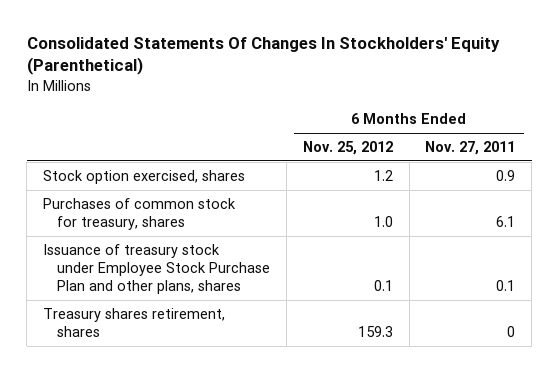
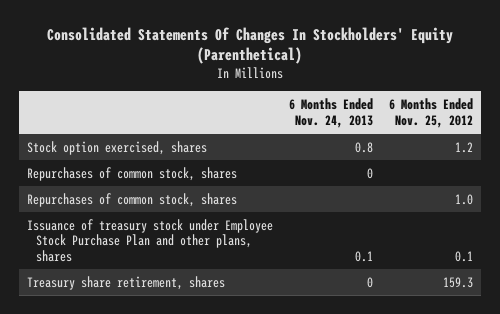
[425,141,516,156] Nov. 27, 2011 -> none
none -> [288,98,373,128] 6 Months Ended Nov. 24, 2013
none -> [26,166,237,181] Repurchases of common stock, shares
[43,197,237,231] Purchases of common stock for treasury, shares -> [26,192,237,207] Repurchases of common stock, shares
[43,307,226,338] Treasury shares retirement, shares -> [26,275,225,290] Treasury share retirement, shares

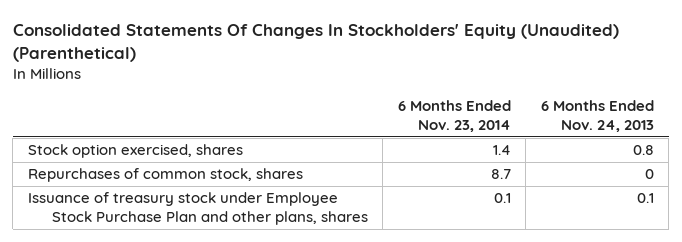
[46,26,453,65] Consolidated Statements Of Changes In Stockholders' Equity (Parenthetical) -> [12,23,619,62] Consolidated Statements Of Changes In Stockholders' Equity (Unaudited) (Parenthetical)
[388,98,473,128] 6 Months Ended Nov. 25, 2012 -> none
none -> [397,99,511,132] 6 Months Ended Nov. 23, 2014
[26,192,237,207] Repurchases of common stock, shares -> none
[26,275,225,290] Treasury share retirement, shares -> none

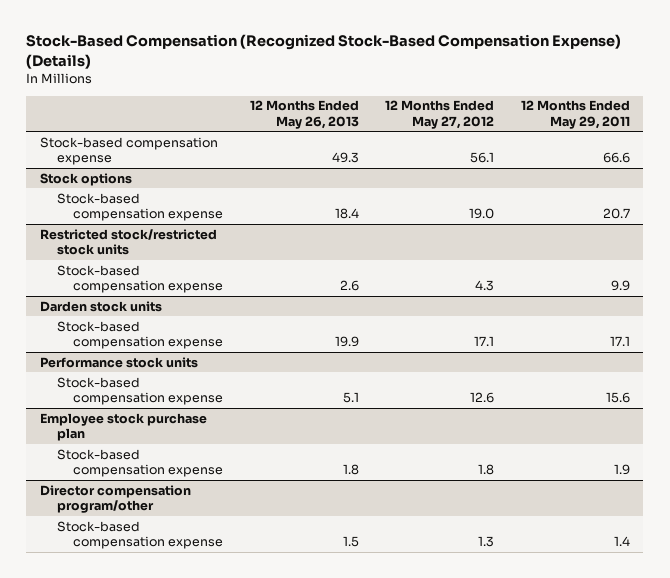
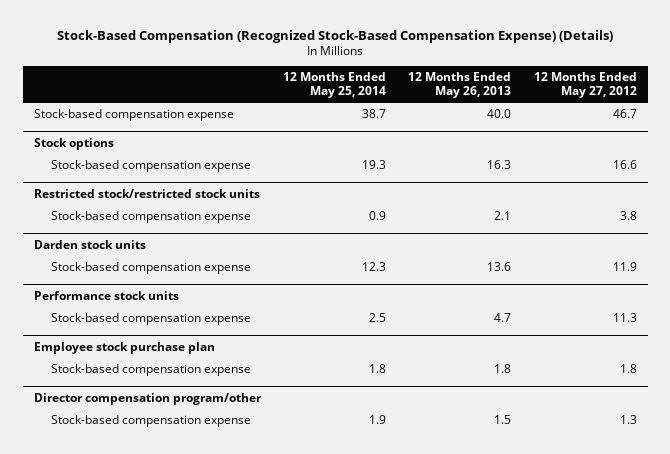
[521,100,631,129] 12 Months Ended May 29, 2011 -> none
none -> [282,72,386,99] 12 Months Ended May 25, 2014
[331,152,359,164] 49.3 -> [487,108,512,118] 40.0
[470,152,495,164] 56.1 -> [612,108,637,118] 46.7
[334,208,359,220] 18.4 -> [487,159,512,169] 16.3
[469,208,495,220] 19.0 -> [612,159,637,169] 16.6
[339,280,359,292] 2.6 -> [494,210,512,220] 2.1
[475,280,495,292] 4.3 -> [619,210,637,220] 3.8
[334,336,359,348] 19.9 -> [487,261,512,271] 13.6
[474,336,495,347] 17.1 -> [612,261,637,271] 11.9
[342,392,359,404] 5.1 -> [494,312,512,322] 4.7
[470,392,495,404] 12.6 -> [612,312,637,322] 11.3

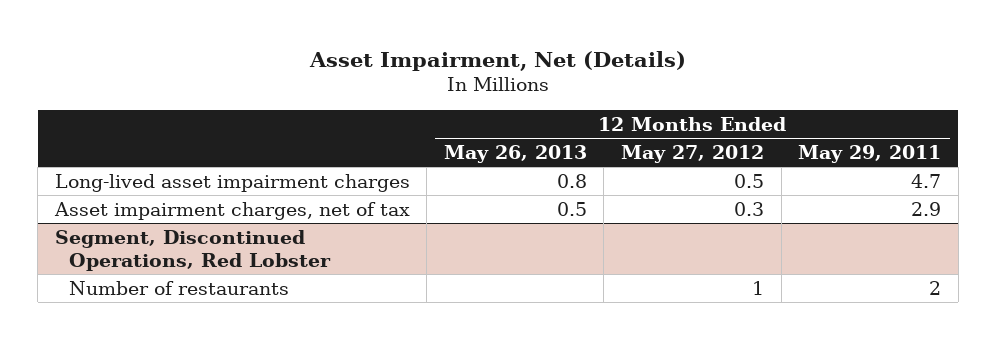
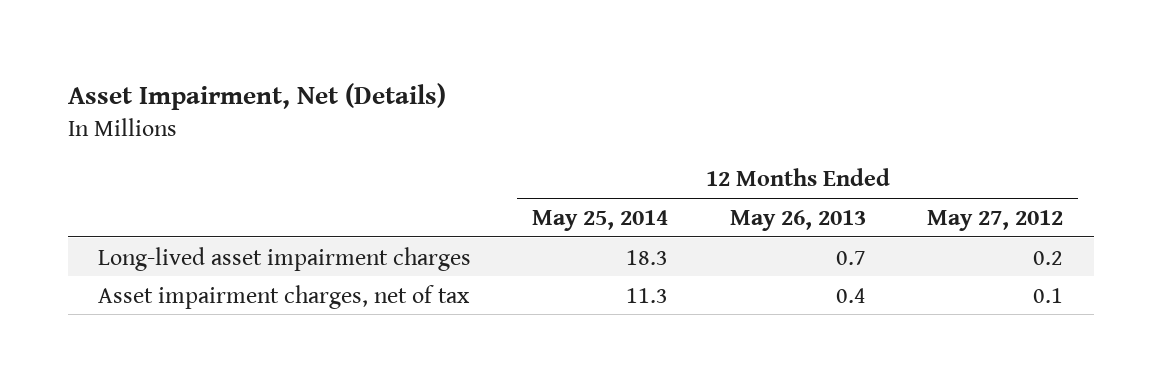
[798,145,942,164] May 29, 2011 -> none
none -> [532,209,669,231] May 25, 2014
[54,229,331,271] Segment, Discontinued Operations, Red Lobster -> none
[68,280,289,295] Number of restaurants -> none
[556,173,587,188] 0.8 -> [835,250,866,265] 0.7
[733,173,764,188] 0.5 -> [1032,250,1063,265] 0.2
[556,201,587,216] 0.5 -> [835,287,866,303] 0.4
[733,201,764,216] 0.3 -> [1032,287,1063,303] 0.1

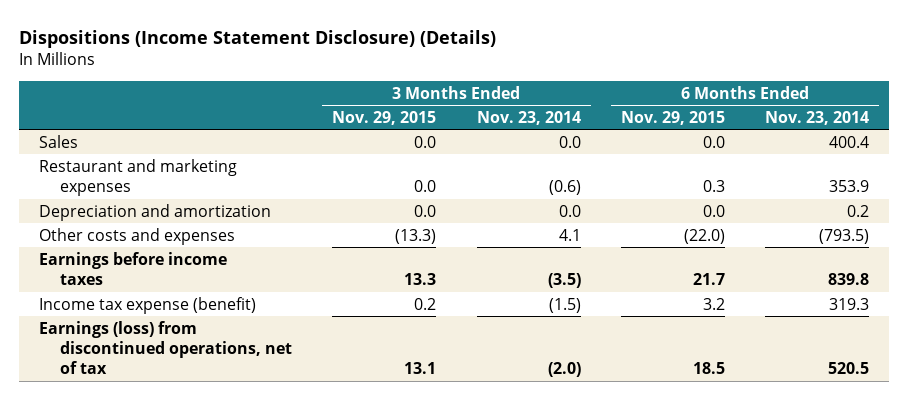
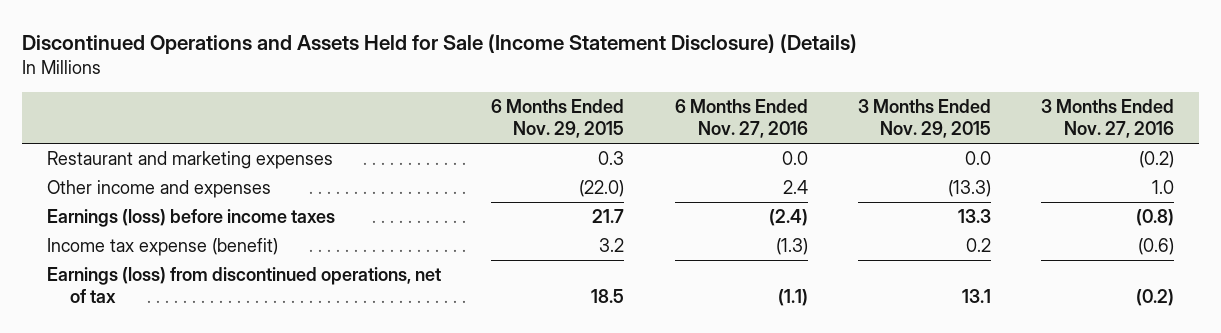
[19,29,497,48] Dispositions (Income Statement Disclosure) (Details) -> [22,33,858,54] Discontinued Operations and Assets Held for Sale (Income Statement Disclosure) (Details)
[476,110,581,125] Nov. 23, 2014 -> none
[765,110,870,125] Nov. 23, 2014 -> none
none -> [674,99,808,138] 6 Months Ended Nov. 27, 2016
none -> [1041,99,1175,138] 3 Months Ended Nov. 27, 2016
[39,134,79,148] Sales -> none
[39,203,272,221] Depreciation and amortization -> none
[39,227,236,245] Other costs and expenses -> [47,180,272,199] Other income and expenses
[39,251,228,286] Earnings before income taxes -> [47,209,336,228] Earnings (loss) before income taxes

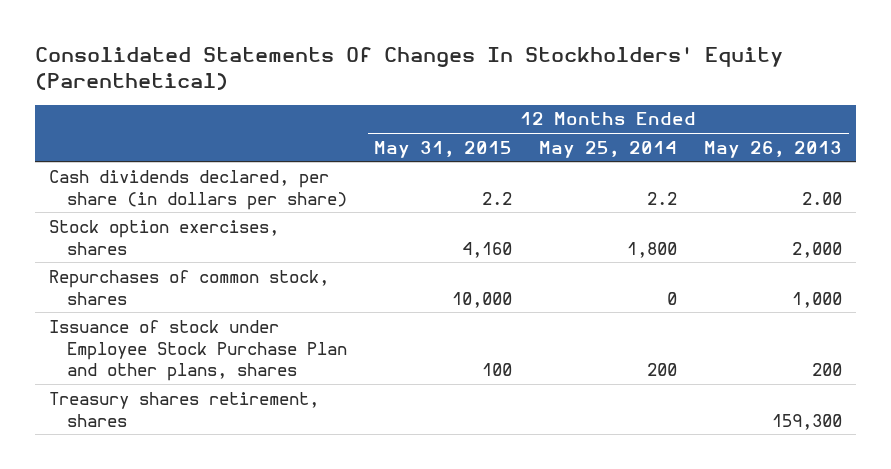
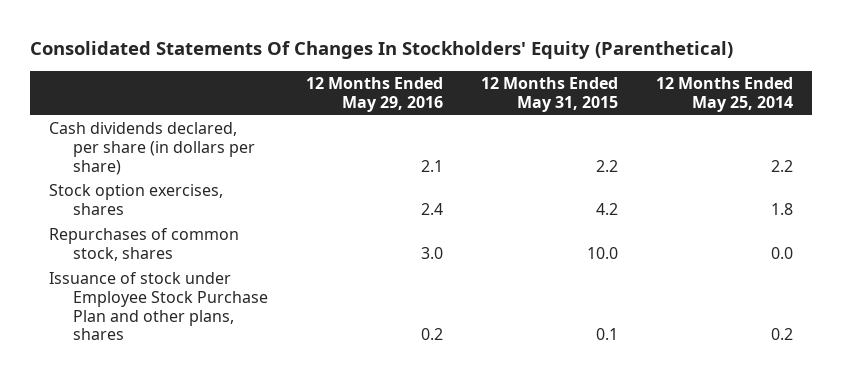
[704,140,843,158] May 26, 2013 -> none
none -> [305,77,443,112] 12 Months Ended May 29, 2016
[48,391,319,427] Treasury shares retirement, shares -> none
[462,241,513,258] 4,160 -> [595,203,618,216] 4.2
[627,241,678,258] 1,800 -> [770,203,793,216] 1.8
[452,291,513,308] 10,000 -> [586,247,618,260] 10.0
[667,291,678,305] 0 -> [770,247,793,260] 0.0
[482,363,513,377] 100 -> [595,328,618,341] 0.1
[647,363,678,377] 200 -> [770,328,793,341] 0.2

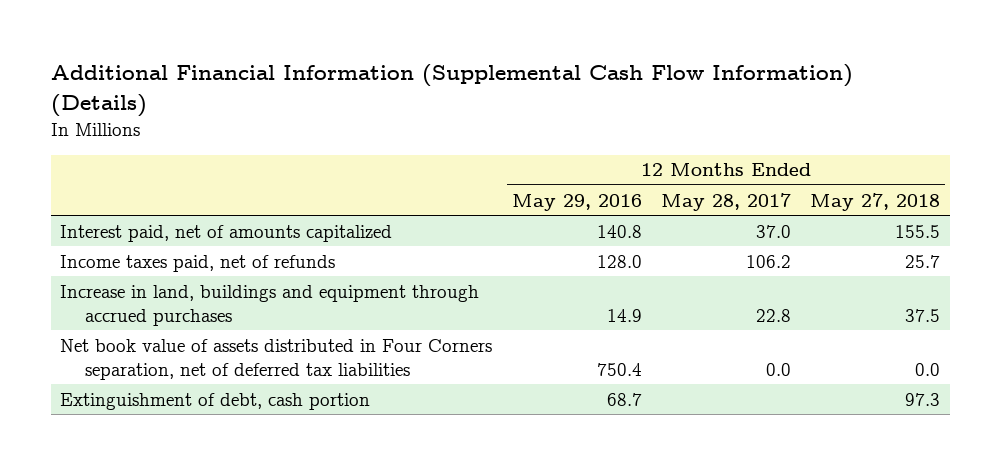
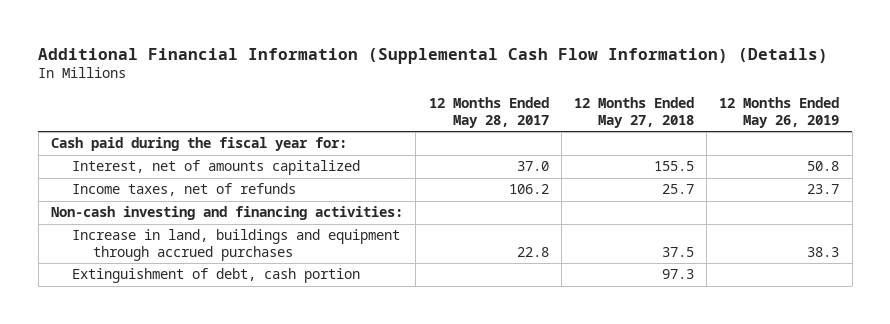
[511,193,642,211] May 29, 2016 -> none
none -> [719,97,840,128] 12 Months Ended May 26, 2019
none -> [51,137,348,152] Cash paid during the fiscal year for:
[60,224,393,242] Interest paid, net of amounts capitalized -> [72,160,361,176] Interest, net of amounts capitalized
[60,254,336,272] Income taxes paid, net of refunds -> [72,183,297,197] Income taxes, net of refunds
none -> [51,206,404,221] Non-cash investing and financing activities:
[60,338,493,380] Net book value of assets distributed in Four Corners separation, net of deferred tax liabilities -> none

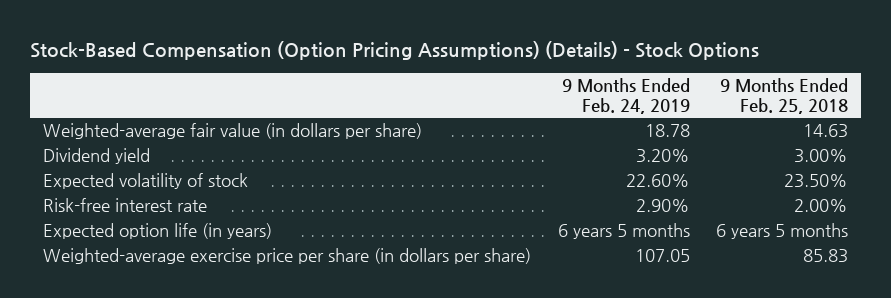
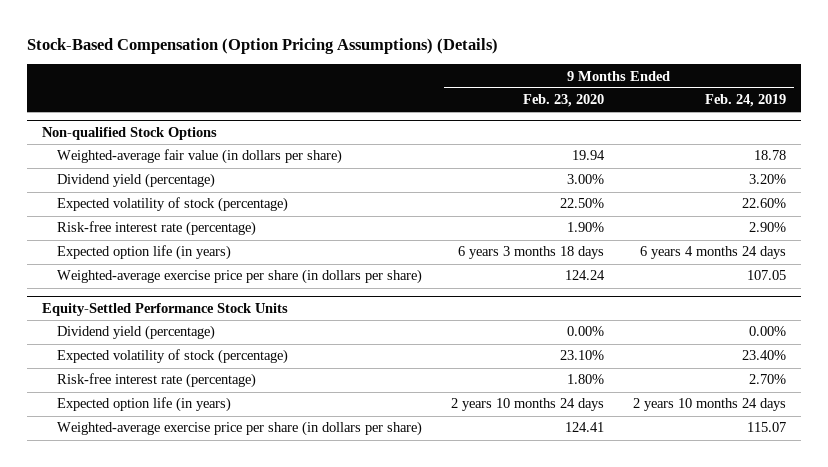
[30,41,760,61] Stock-Based Compensation (Option Pricing Assumptions) (Details) - Stock Options -> [27,37,499,54] Stock-Based Compensation (Option Pricing Assumptions) (Details)
[719,78,848,114] 9 Months Ended Feb. 25, 2018 -> none
none -> [523,94,605,108] Feb. 23, 2020
none -> [41,127,217,141] Non-qualified Stock Options
[43,148,151,165] Dividend yield -> [56,173,215,189] Dividend yield (percentage)
[43,173,249,190] Expected volatility of stock -> [56,197,288,213] Expected volatility of stock (percentage)
[43,198,208,213] Risk-free interest rate -> [56,221,256,237] Risk-free interest rate (percentage)
[557,223,690,240] 6 years 5 months -> [640,246,787,260] 6 years 4 months 24 days
none -> [41,303,288,317] Equity-Settled Performance Stock Units
none -> [56,325,215,341] Dividend yield (percentage)
none -> [56,349,288,365] Expected volatility of stock (percentage)
none -> [56,373,256,389] Risk-free interest rate (percentage)
none -> [56,397,231,413] Expected option life (in years)
none -> [56,421,422,437] Weighted-average exercise price per share (in dollars per share)

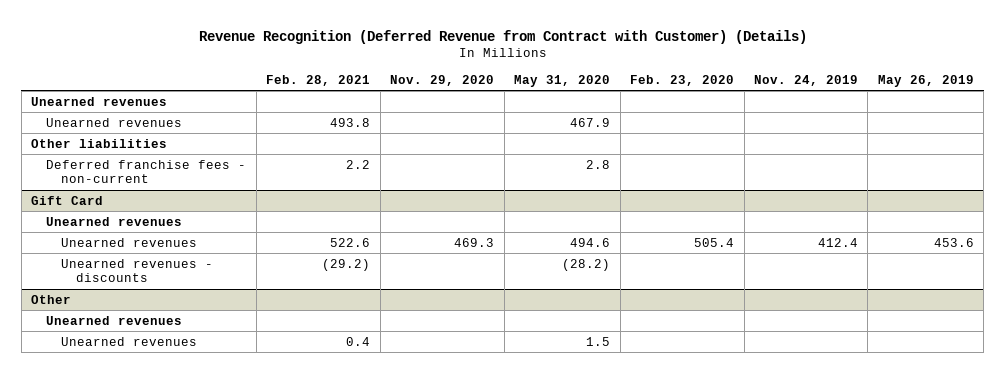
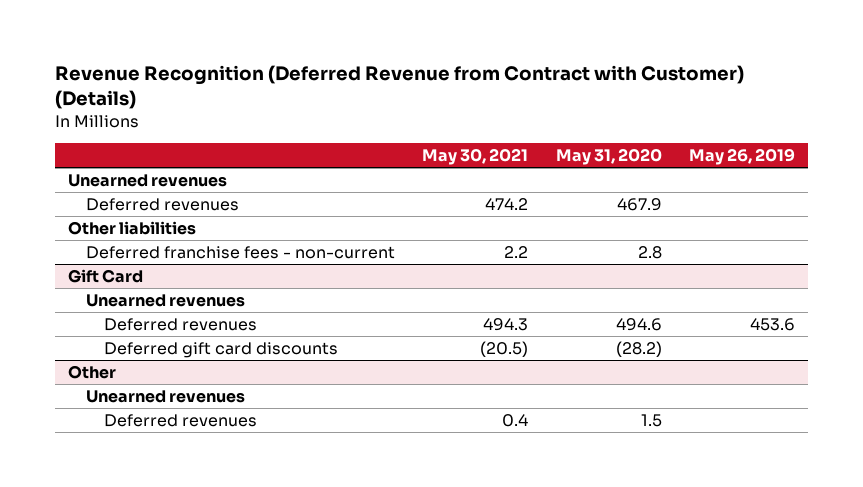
[266,74,371,86] Feb. 28, 2021 -> none
[390,74,495,86] Nov. 29, 2020 -> none
[630,74,735,86] Feb. 23, 2020 -> none
[754,74,859,86] Nov. 24, 2019 -> none
none -> [422,147,529,165] May 30, 2021
[46,117,183,127] Unearned revenues -> [86,198,240,212] Deferred revenues
[61,237,198,247] Unearned revenues -> [104,318,258,332] Deferred revenues
[61,258,214,283] Unearned revenues - discounts -> [104,342,339,359] Deferred gift card discounts
[61,336,198,346] Unearned revenues -> [104,414,258,428] Deferred revenues

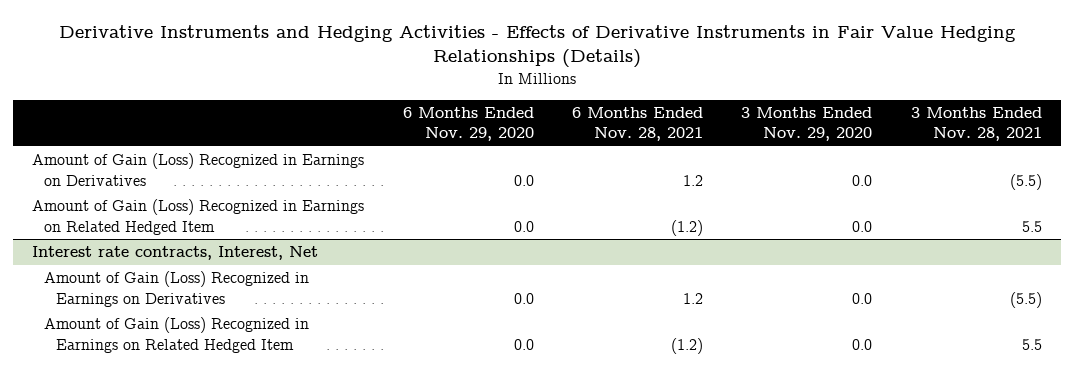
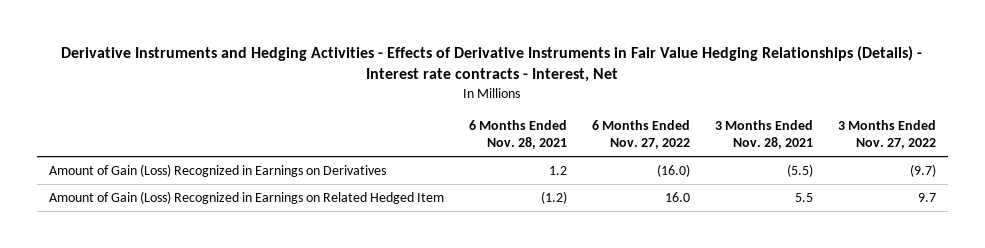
[58,24,1016,69] Derivative Instruments and Hedging Activities - Effects of Derivative Instruments in Fair Value Hedging Relationships (Details) -> [61,45,923,83] Derivative Instruments and Hedging Activities - Effects of Derivative Instruments in Fair Value Hedging Relationships (Details) - Interest rate contracts - Interest, Net
[402,107,534,142] 6 Months Ended Nov. 29, 2020 -> none
[741,107,873,142] 3 Months Ended Nov. 29, 2020 -> none
none -> [591,119,690,150] 6 Months Ended Nov. 27, 2022
none -> [837,119,936,150] 3 Months Ended Nov. 27, 2022
[32,246,319,261] Interest rate contracts, Interest, Net -> none
[43,271,309,307] Amount of Gain (Loss) Recognized in Earnings on Derivatives -> none
[43,317,309,353] Amount of Gain (Loss) Recognized in Earnings on Related Hedged Item -> none

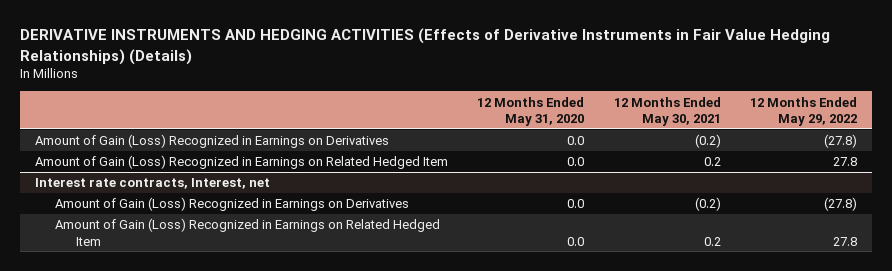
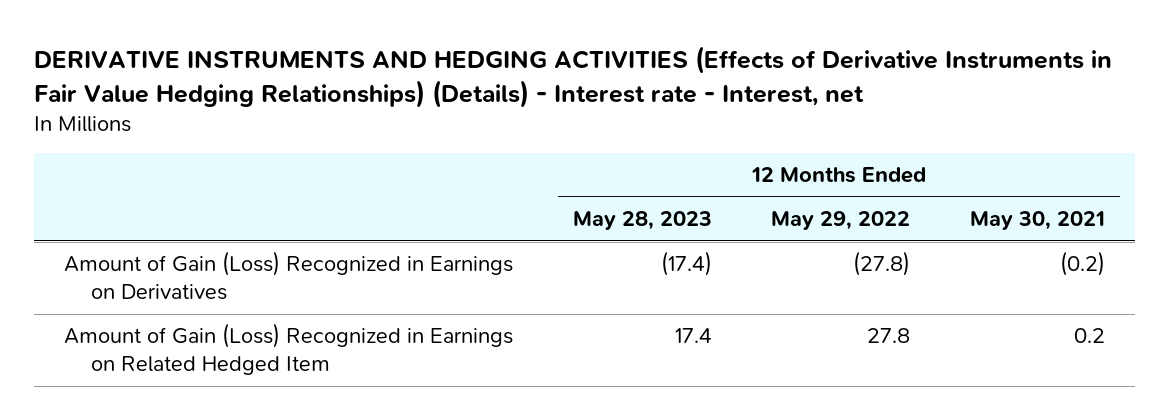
[20,28,831,65] DERIVATIVE INSTRUMENTS AND HEDGING ACTIVITIES (Effects of Derivative Instruments in Fair Value Hedging Relationships) (Details) -> [33,45,1112,108] DERIVATIVE INSTRUMENTS AND HEDGING ACTIVITIES (Effects of Derivative Instruments in Fair Value Hedging Relationships) (Details) - Interest rate - Interest, net
[477,96,585,127] 12 Months Ended May 31, 2020 -> none
none -> [572,211,712,231] May 28, 2023
[34,178,270,190] Interest rate contracts, Interest, net -> none
[55,197,410,212] Amount of Gain (Loss) Recognized in Earnings on Derivatives -> none
[55,218,441,246] Amount of Gain (Loss) Recognized in Earnings on Related Hedged Item -> none

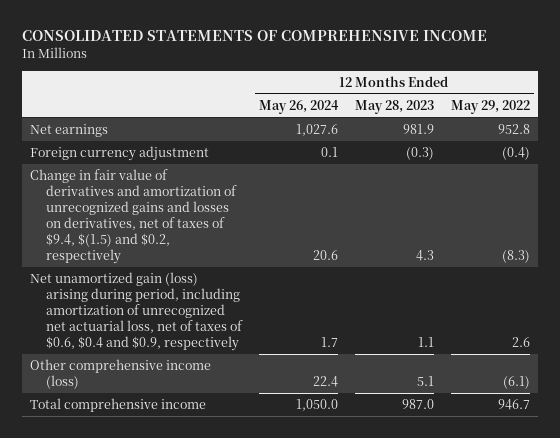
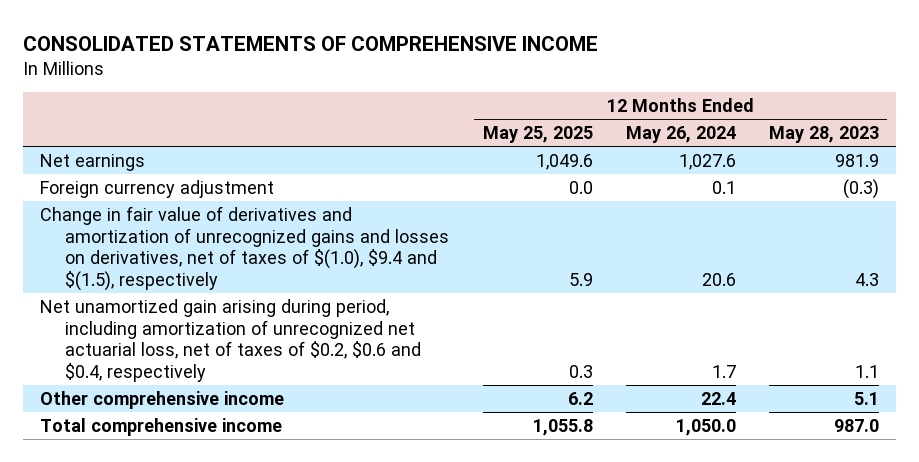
[450,99,530,114] May 29, 2022 -> none
none -> [482,126,593,144] May 25, 2025
[30,169,238,264] Change in fair value of derivatives and amortization of unrecognized gains and losses on derivatives, net of taxes of $9.4, $(1.5) and $0.2, respectively -> [39,205,450,292] Change in fair value of derivatives and amortization of unrecognized gains and losses on derivatives, net of taxes of $(1.0), $9.4 and $(1.5), respectively
[30,272,244,351] Net unamortized gain (loss) arising during period, including amortization of unrecognized net actuarial loss, net of taxes of $0.6, $0.4 and $0.9, respectively -> [39,298,422,383] Net unamortized gain arising during period, including amortization of unrecognized net actuarial loss, net of taxes of $0.2, $0.6 and $0.4, respectively
[30,359,212,390] Other comprehensive income (loss) -> [39,390,284,409] Other comprehensive income

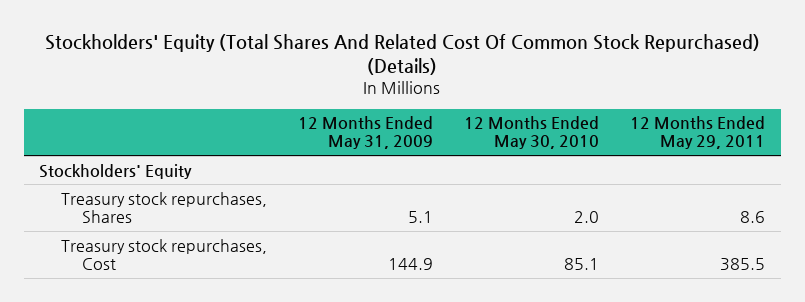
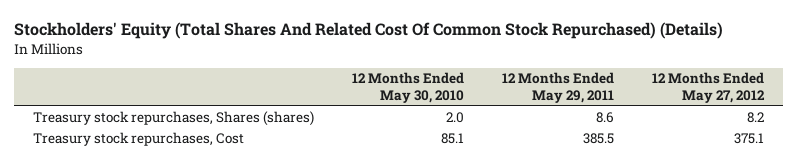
[297,116,433,150] 12 Months Ended May 31, 2009 -> none
none -> [651,72,765,103] 12 Months Ended May 27, 2012
[39,163,193,179] Stockholders' Equity -> none
[60,191,267,223] Treasury stock repurchases, Shares -> [32,110,314,126] Treasury stock repurchases, Shares (shares)

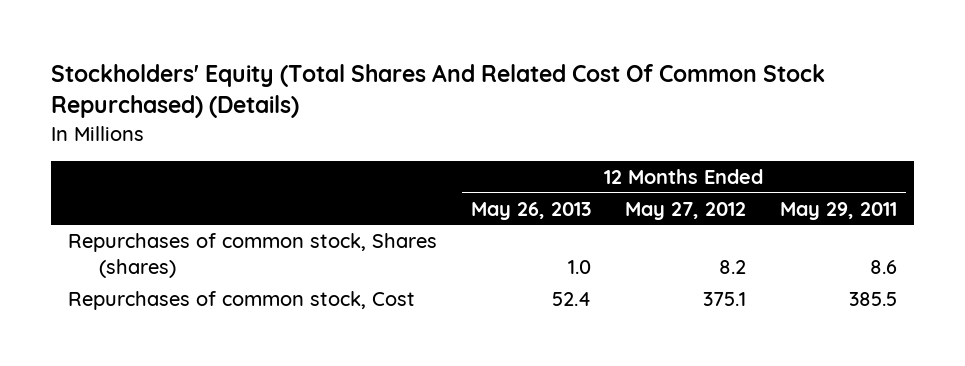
[351,72,464,103] 12 Months Ended May 30, 2010 -> none
none -> [470,201,591,220] May 26, 2013
[32,110,314,126] Treasury stock repurchases, Shares (shares) -> [67,233,437,278] Repurchases of common stock, Shares (shares)
[32,131,244,146] Treasury stock repurchases, Cost -> [67,291,415,311] Repurchases of common stock, Cost

